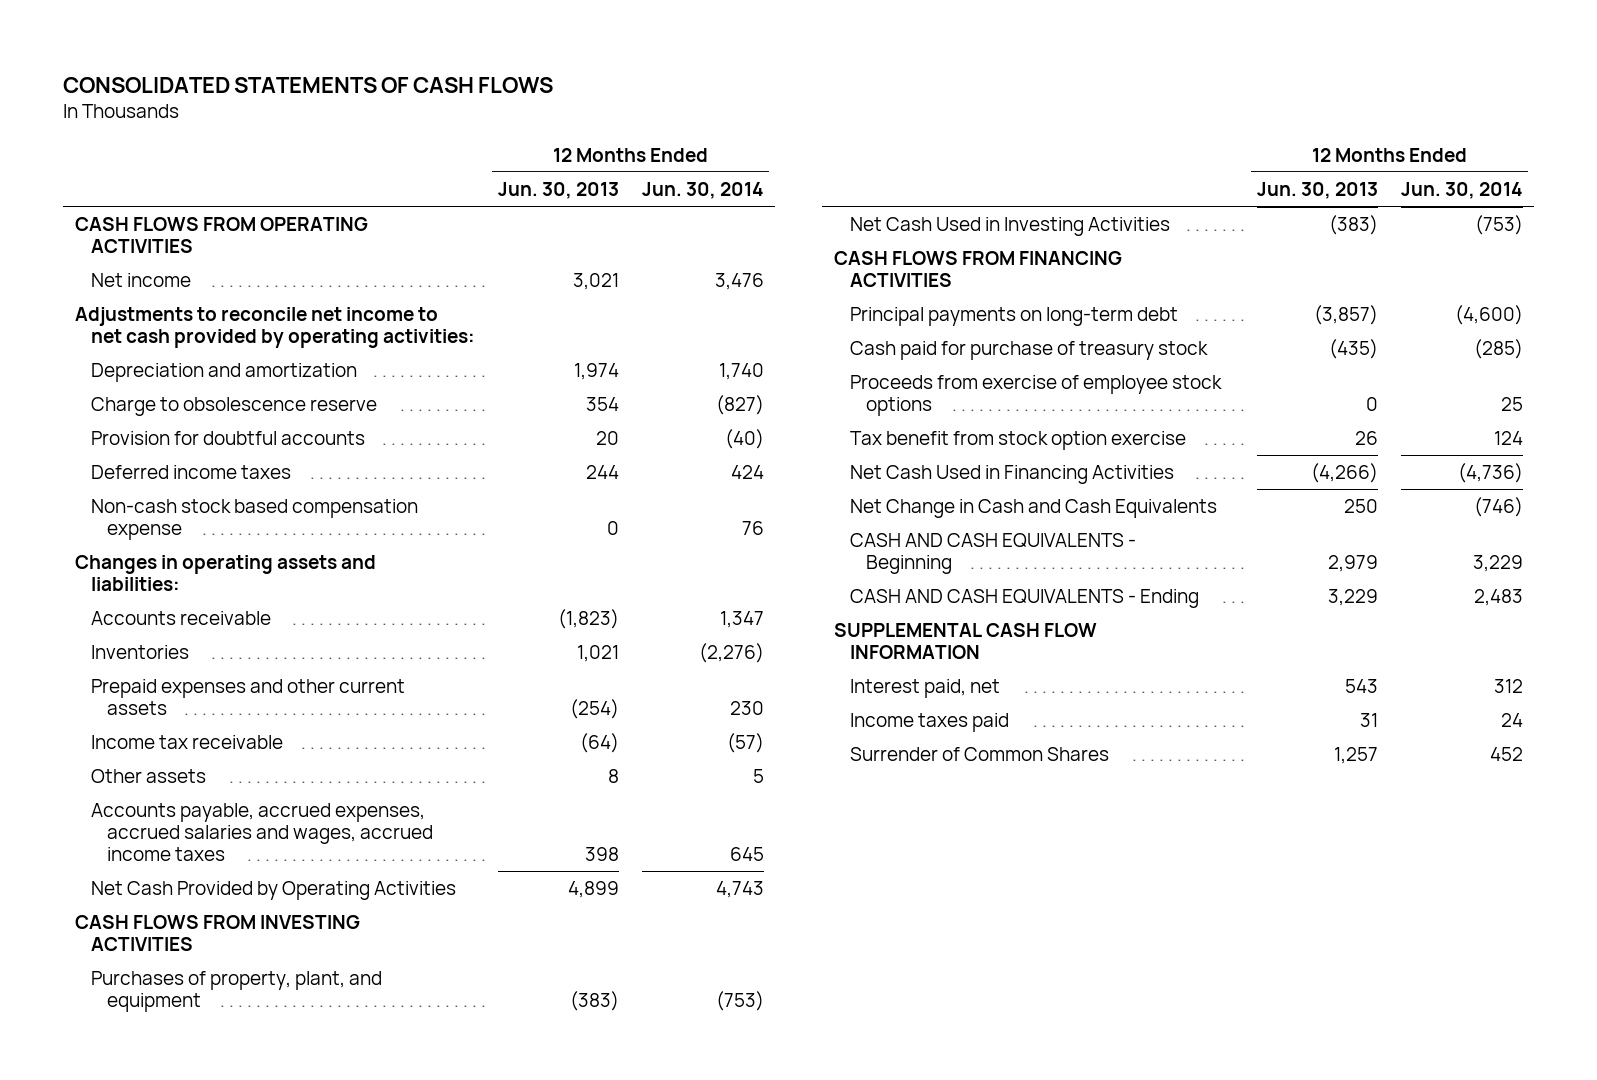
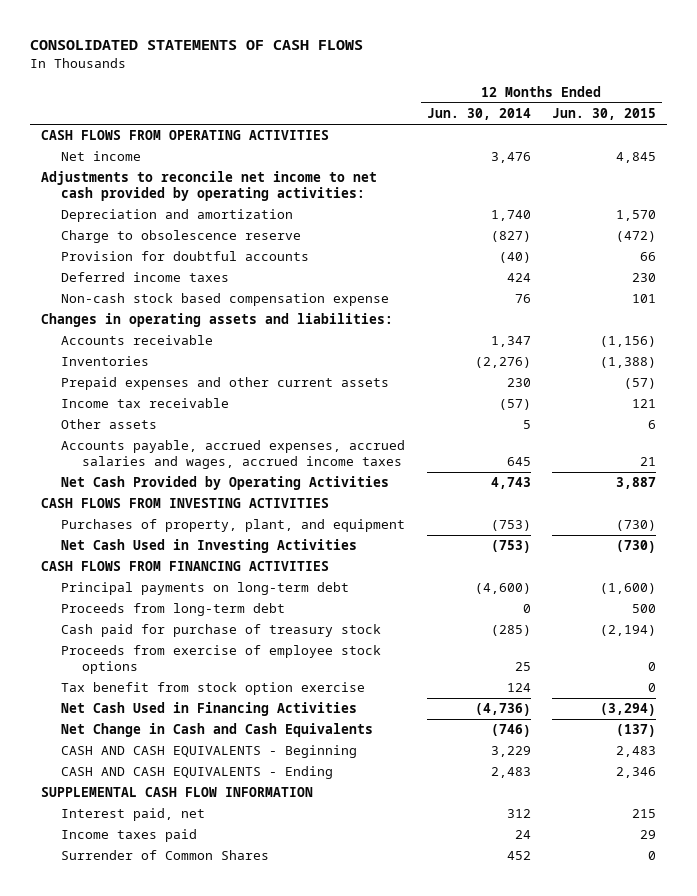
[497,181,619,199] Jun. 30, 2013 -> none
none -> [552,108,657,121] Jun. 30, 2015
none -> [61,603,286,617] Proceeds from long-term debt

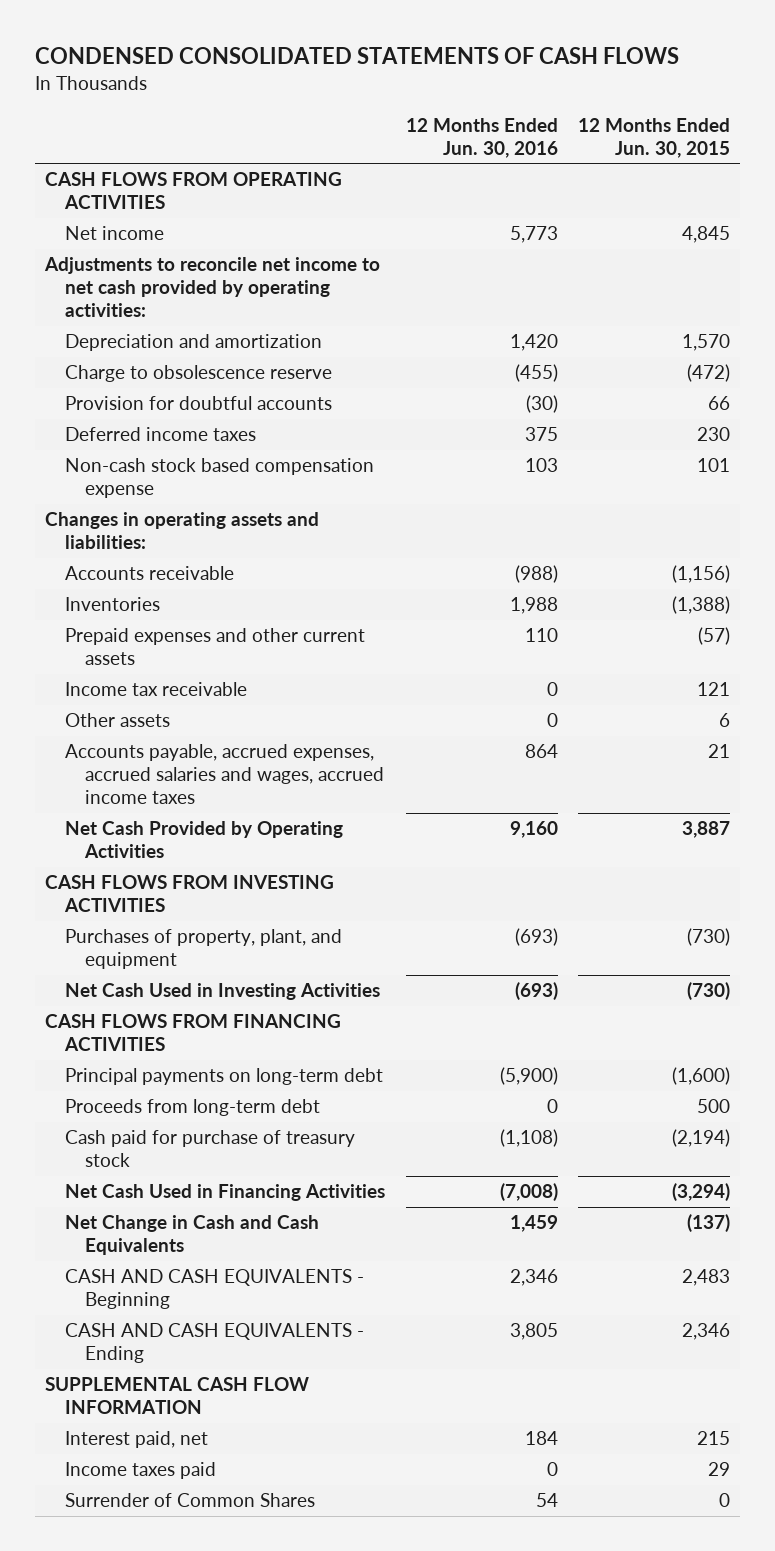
[30,40,364,51] CONSOLIDATED STATEMENTS OF CASH FLOWS -> [34,47,679,65] CONDENSED CONSOLIDATED STATEMENTS OF CASH FLOWS
[426,108,531,121] Jun. 30, 2014 -> none
none -> [405,117,558,158] 12 Months Ended Jun. 30, 2016
[61,645,382,674] Proceeds from exercise of employee stock options -> none
[61,682,366,696] Tax benefit from stock option exercise -> none

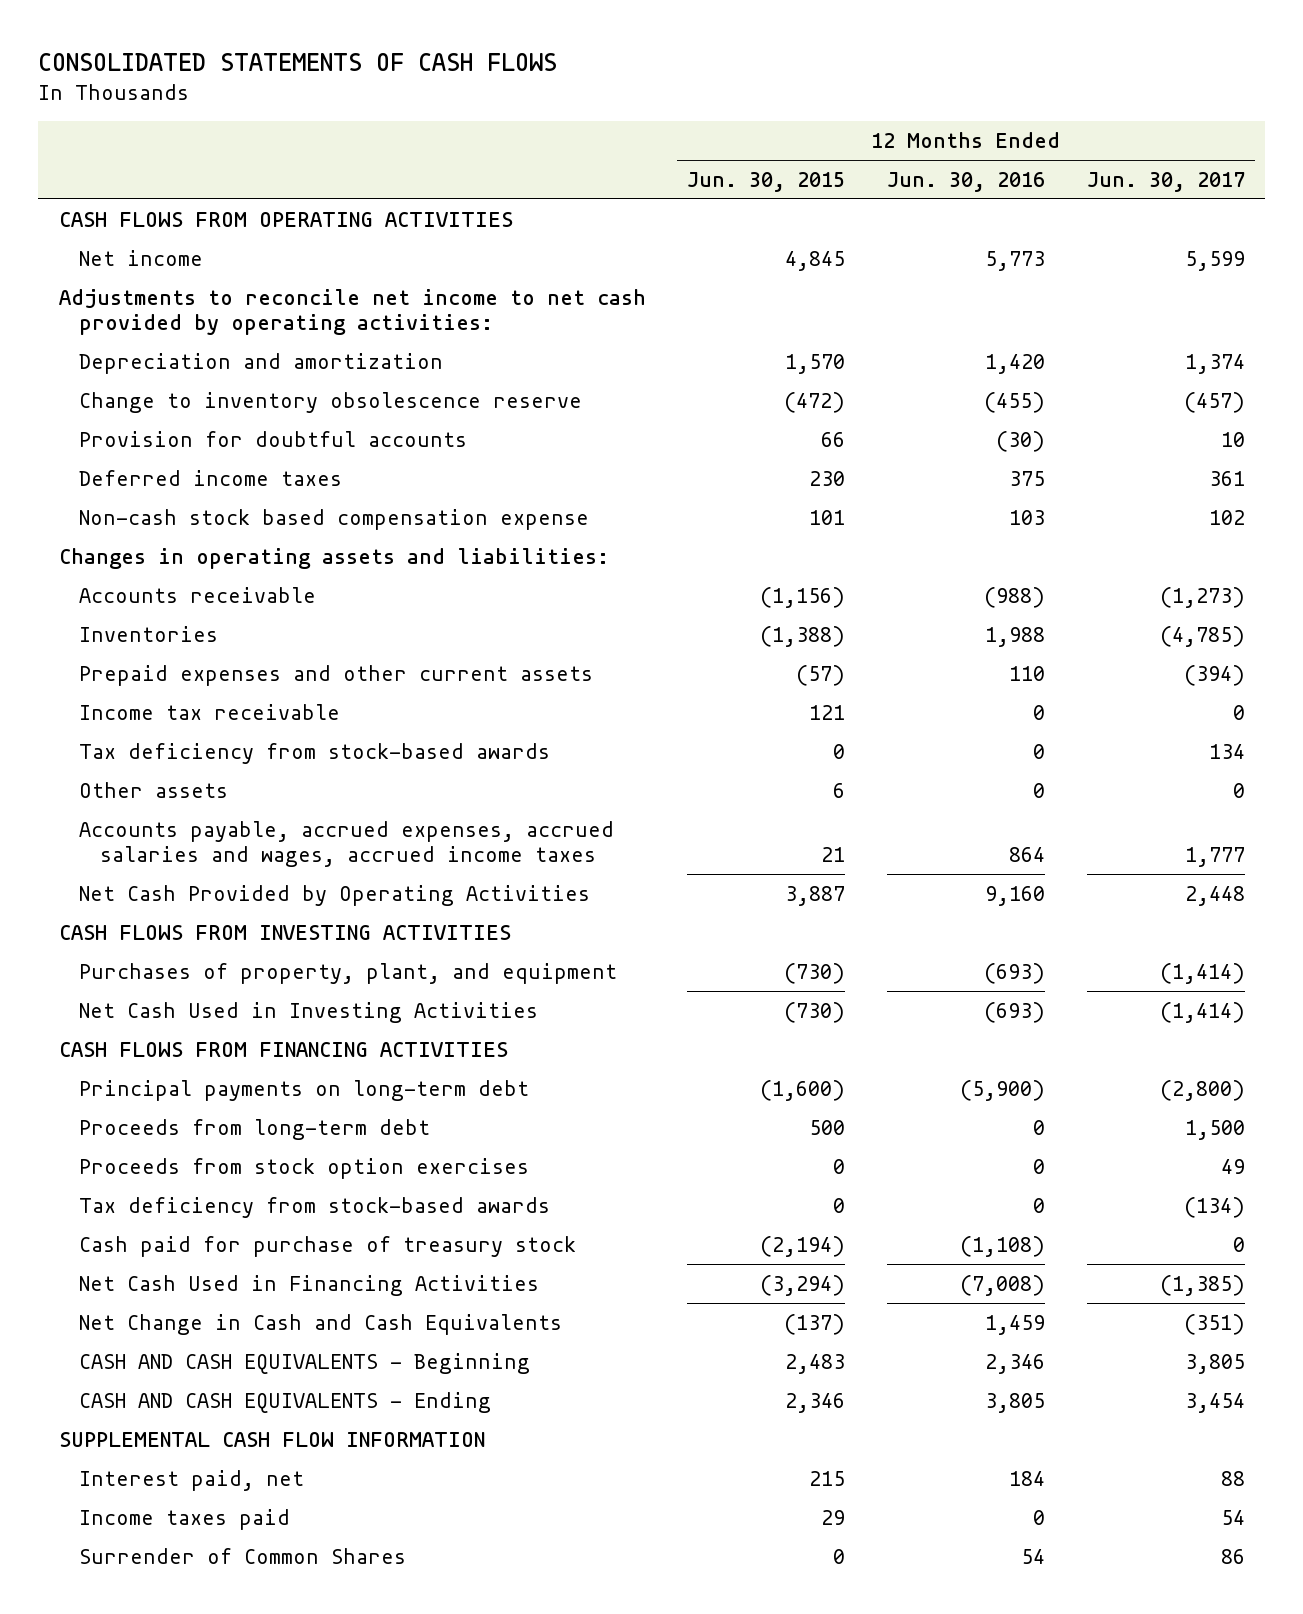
[34,47,679,65] CONDENSED CONSOLIDATED STATEMENTS OF CASH FLOWS -> [37,53,557,72] CONSOLIDATED STATEMENTS OF CASH FLOWS
none -> [1086,171,1245,192] Jun. 30, 2017
[64,365,332,383] Charge to obsolescence reserve -> [79,391,583,413] Change to inventory obsolescence reserve
none -> [79,742,551,764] Tax deficiency from stock-based awards
none -> [79,1157,530,1179] Proceeds from stock option exercises
none -> [79,1196,551,1218] Tax deficiency from stock-based awards

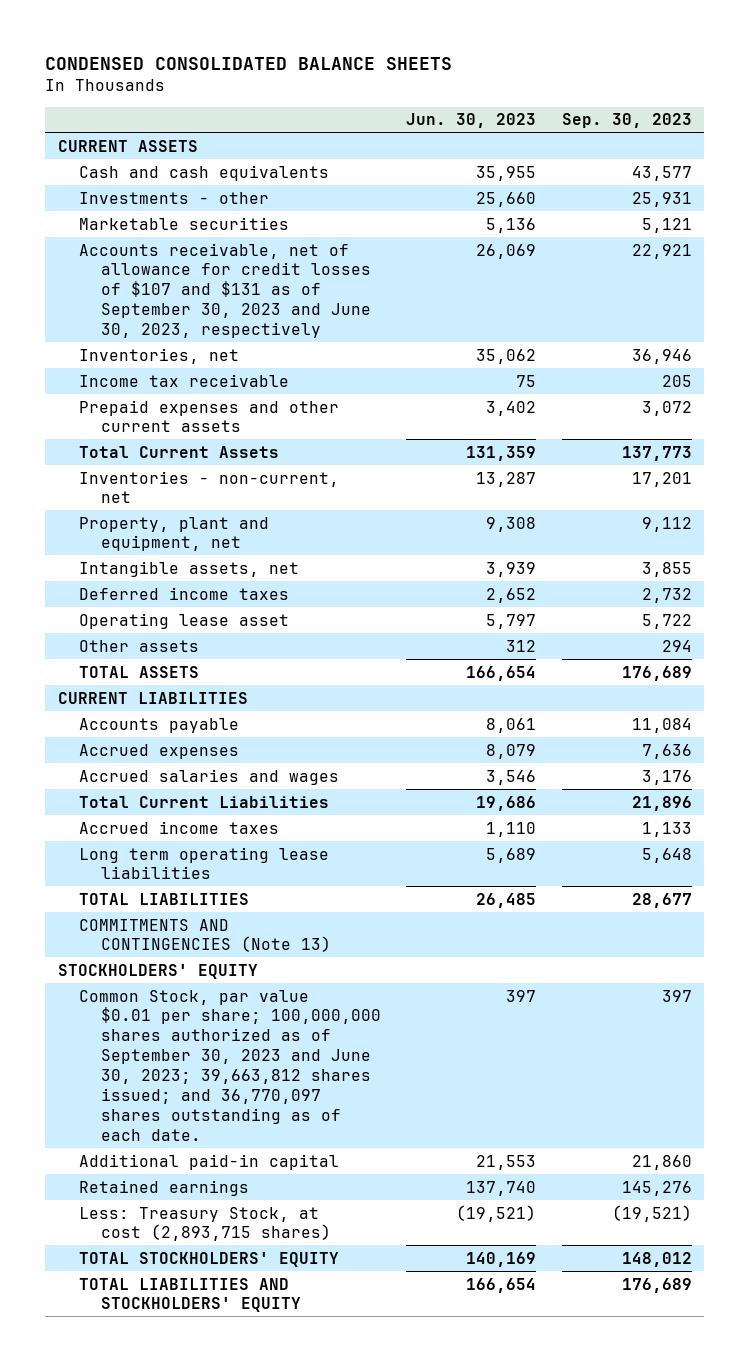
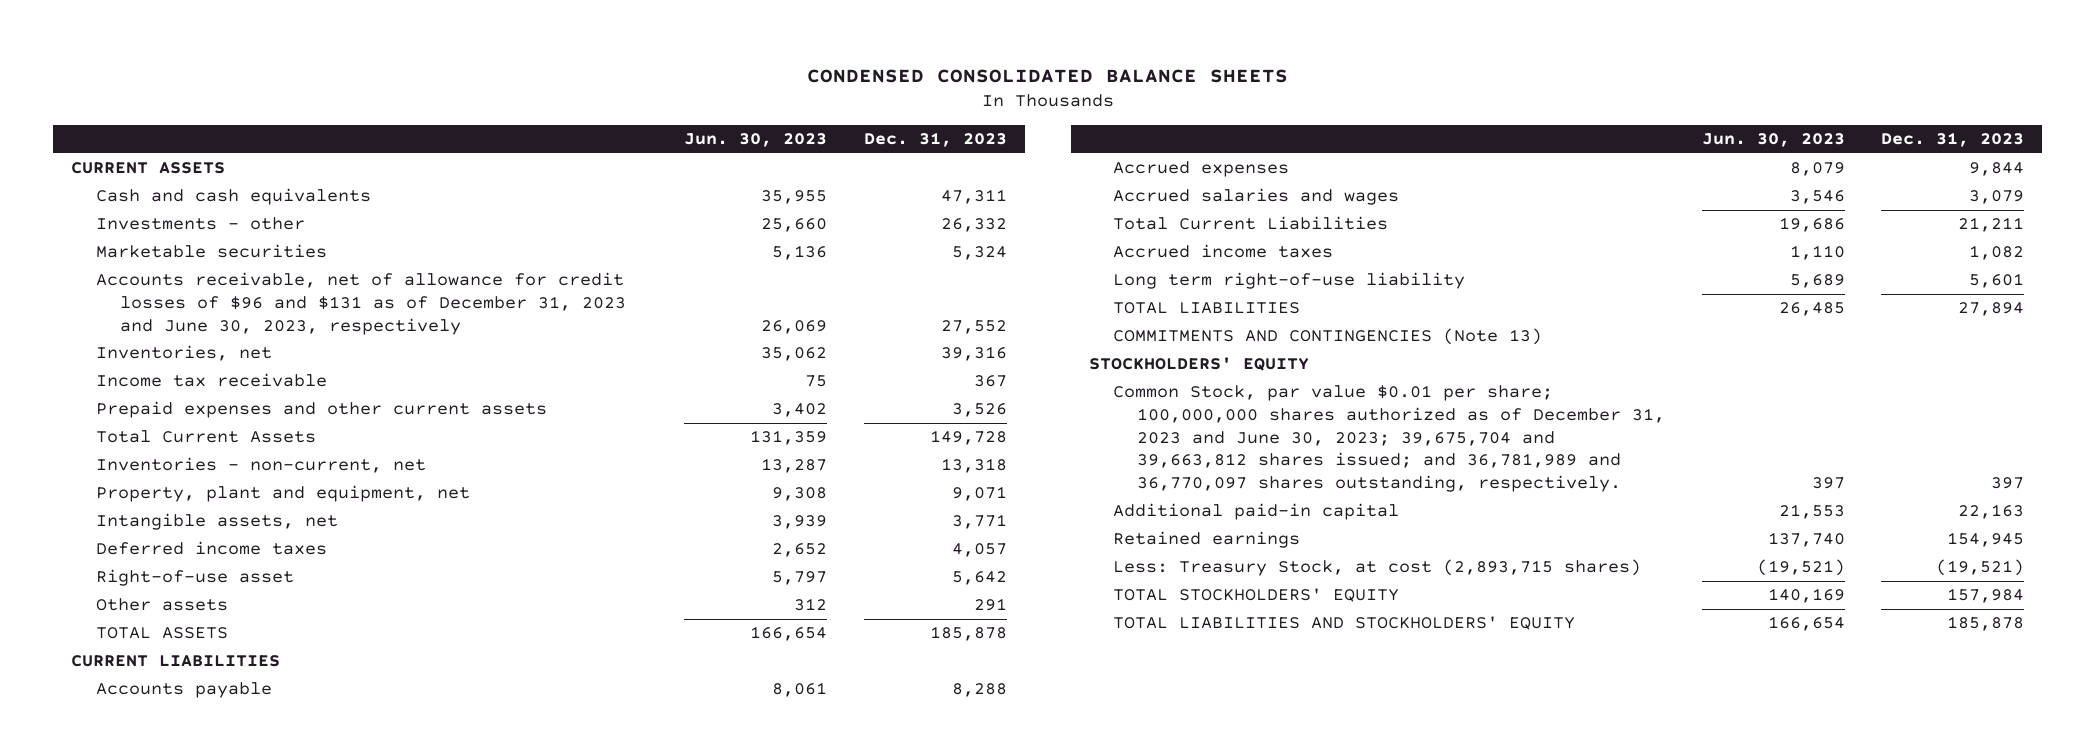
[561,113,692,129] Sep. 30, 2023 -> none
none -> [863,132,1007,148] Dec. 31, 2023
[79,242,371,339] Accounts receivable, net of allowance for credit losses of $107 and $131 as of September 30, 2023 and June 30, 2023, respectively -> [95,272,626,335] Accounts receivable, net of allowance for credit losses of $96 and $131 as of December 31, 2023 and June 30, 2023, respectively
[79,612,290,629] Operating lease asset -> [95,569,294,587] Right-of-use asset
[79,846,330,880] Long term operating lease liabilities -> [1113,272,1466,290] Long term right-of-use liability
[79,989,381,1141] Common Stock, par value $0.01 per share; 100,000,000 shares authorized as of September 30, 2023 and June 30, 2023; 39,663,812 shares issued; and 36,770,097 shares outstanding as of each date. -> [1113,385,1666,493] Common Stock, par value $0.01 per share; 100,000,000 shares authorized as of December 31, 2023 and June 30, 2023; 39,675,704 and 39,663,812 shares issued; and 36,781,989 and 36,770,097 shares outstanding, respectively.

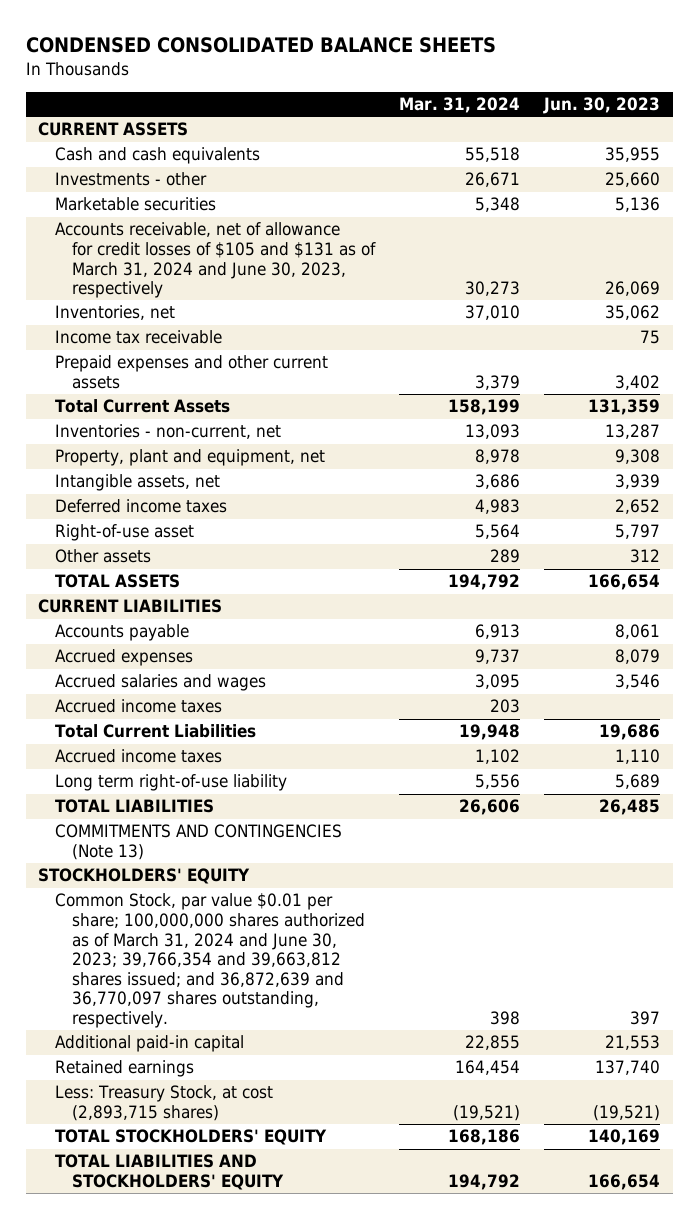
[863,132,1007,148] Dec. 31, 2023 -> none
none -> [399,97,521,114] Mar. 31, 2024
[95,272,626,335] Accounts receivable, net of allowance for credit losses of $96 and $131 as of December 31, 2023 and June 30, 2023, respectively -> [54,222,376,299] Accounts receivable, net of allowance for credit losses of $105 and $131 as of March 31, 2024 and June 30, 2023, respectively
none -> [54,699,222,714] Accrued income taxes
[1113,385,1666,493] Common Stock, par value $0.01 per share; 100,000,000 shares authorized as of December 31, 2023 and June 30, 2023; 39,675,704 and 39,663,812 shares issued; and 36,781,989 and 36,770,097 shares outstanding, respectively. -> [54,893,365,1028] Common Stock, par value $0.01 per share; 100,000,000 shares authorized as of March 31, 2024 and June 30, 2023; 39,766,354 and 39,663,812 shares issued; and 36,872,639 and 36,770,097 shares outstanding, respectively.

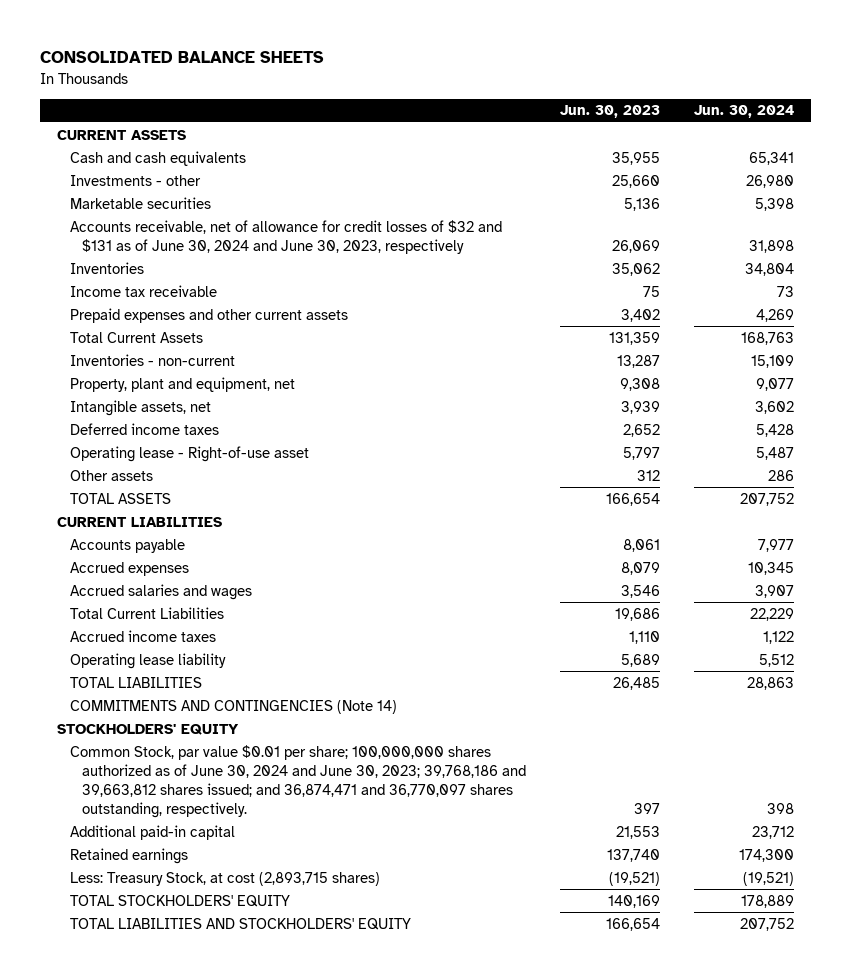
[26,37,497,54] CONDENSED CONSOLIDATED BALANCE SHEETS -> [40,51,325,64] CONSOLIDATED BALANCE SHEETS
[399,97,521,114] Mar. 31, 2024 -> none
none -> [693,105,794,119] Jun. 30, 2024
[54,222,376,299] Accounts receivable, net of allowance for credit losses of $105 and $131 as of March 31, 2024 and June 30, 2023, respectively -> [69,219,502,254] Accounts receivable, net of allowance for credit losses of $32 and $131 as of June 30, 2024 and June 30, 2023, respectively
[54,305,175,321] Inventories, net -> [69,261,144,274] Inventories
[54,424,281,440] Inventories - non-current, net -> [69,353,235,366] Inventories - non-current
[54,524,194,542] Right-of-use asset -> [69,445,309,462] Operating lease - Right-of-use asset
[54,699,222,714] Accrued income taxes -> none
[54,774,287,792] Long term right-of-use liability -> [69,652,226,669] Operating lease liability
[54,824,342,861] COMMITMENTS AND CONTINGENCIES (Note 13) -> [69,699,397,714] COMMITMENTS AND CONTINGENCIES (Note 14)
[54,893,365,1028] Common Stock, par value $0.01 per share; 100,000,000 shares authorized as of March 31, 2024 and June 30, 2023; 39,766,354 and 39,663,812 shares issued; and 36,872,639 and 36,770,097 shares outstanding, respectively. -> [69,744,527,818] Common Stock, par value $0.01 per share; 100,000,000 shares authorized as of June 30, 2024 and June 30, 2023; 39,768,186 and 39,663,812 shares issued; and 36,874,471 and 36,770,097 shares outstanding, respectively.

